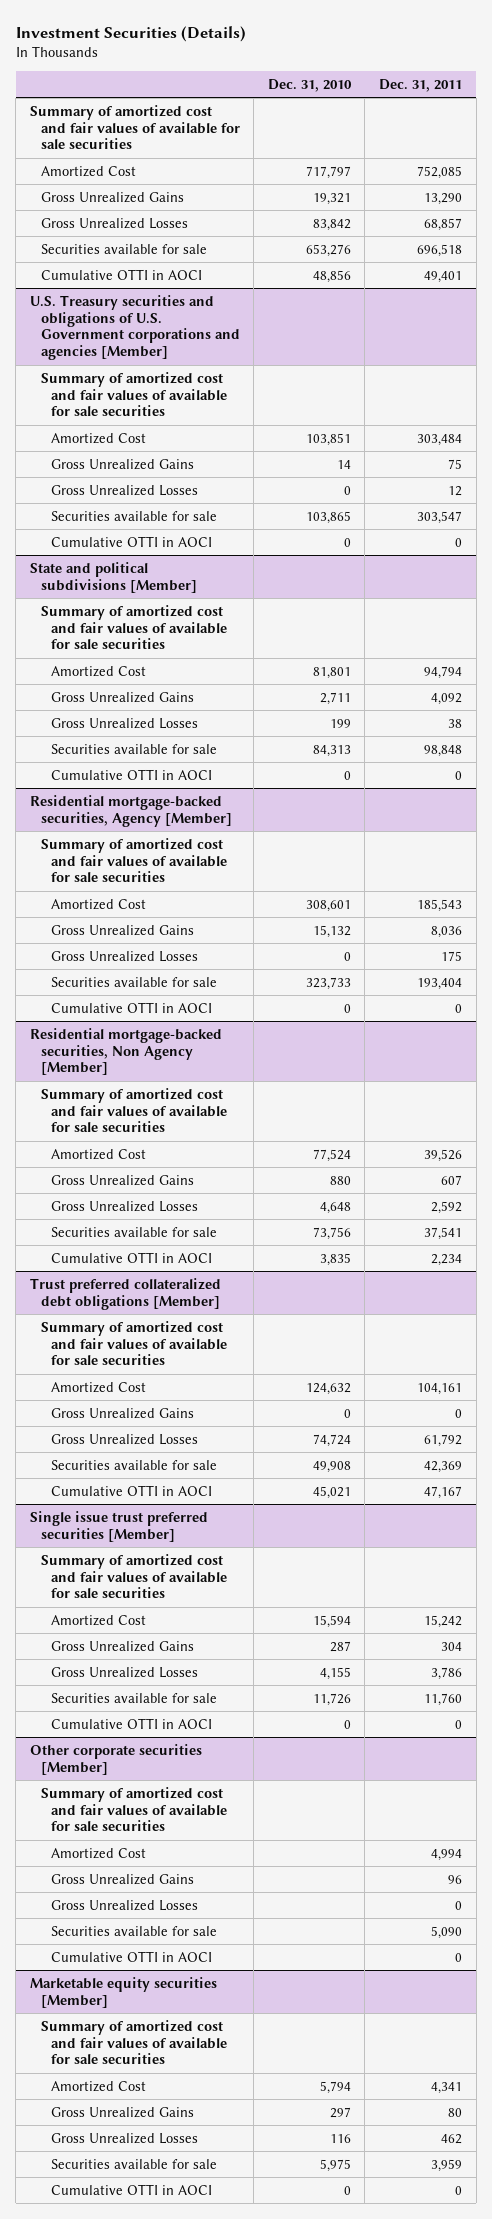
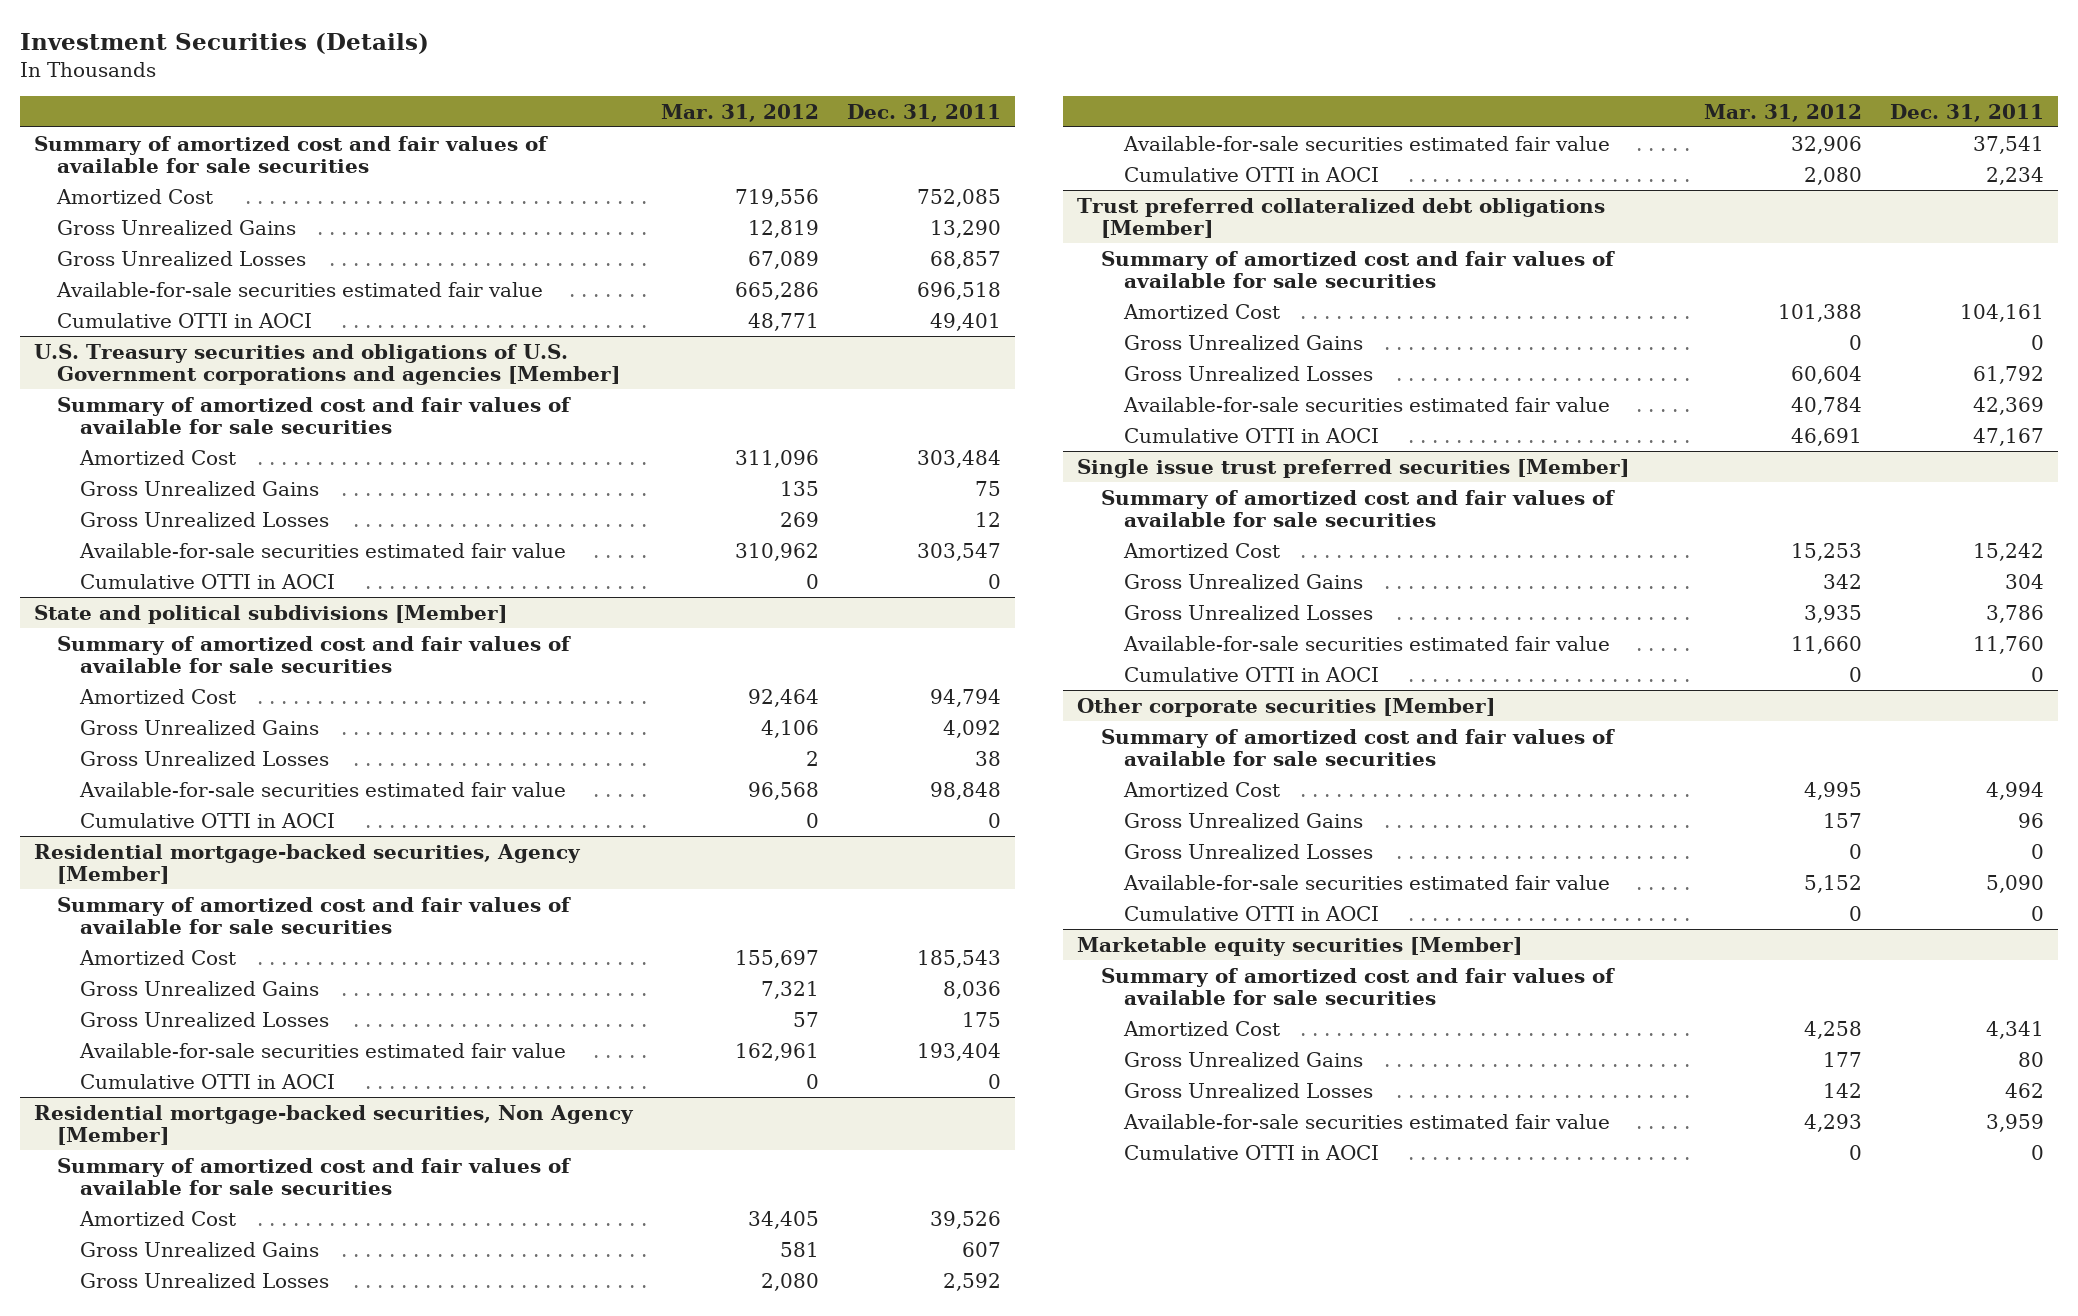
[267,78,352,92] Dec. 31, 2010 -> none
none -> [660,103,819,122] Mar. 31, 2012
[40,243,207,254] Securities available for sale -> [56,281,544,297] Available-for-sale securities estimated fair value
[51,510,218,521] Securities available for sale -> [79,542,567,558] Available-for-sale securities estimated fair value
[51,743,218,754] Securities available for sale -> [79,781,567,797] Available-for-sale securities estimated fair value
[51,976,218,987] Securities available for sale -> [79,1042,567,1058] Available-for-sale securities estimated fair value
[51,1226,218,1237] Securities available for sale -> [1123,135,1611,151] Available-for-sale securities estimated fair value
[51,1459,218,1470] Securities available for sale -> [1123,396,1611,412] Available-for-sale securities estimated fair value
[51,1692,218,1703] Securities available for sale -> [1123,635,1611,651] Available-for-sale securities estimated fair value
[51,1925,218,1936] Securities available for sale -> [1123,874,1611,890] Available-for-sale securities estimated fair value
[51,2158,218,2169] Securities available for sale -> [1123,1113,1611,1129] Available-for-sale securities estimated fair value

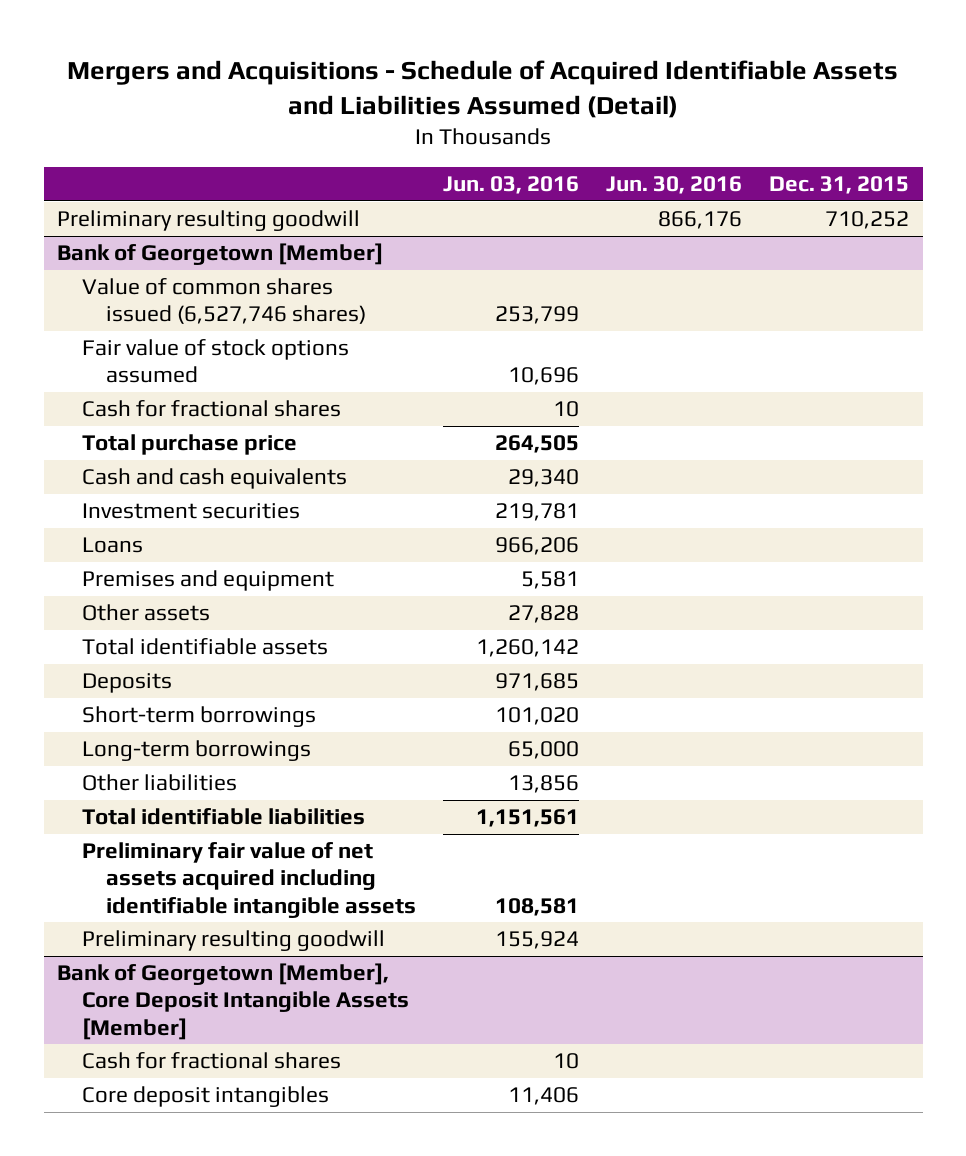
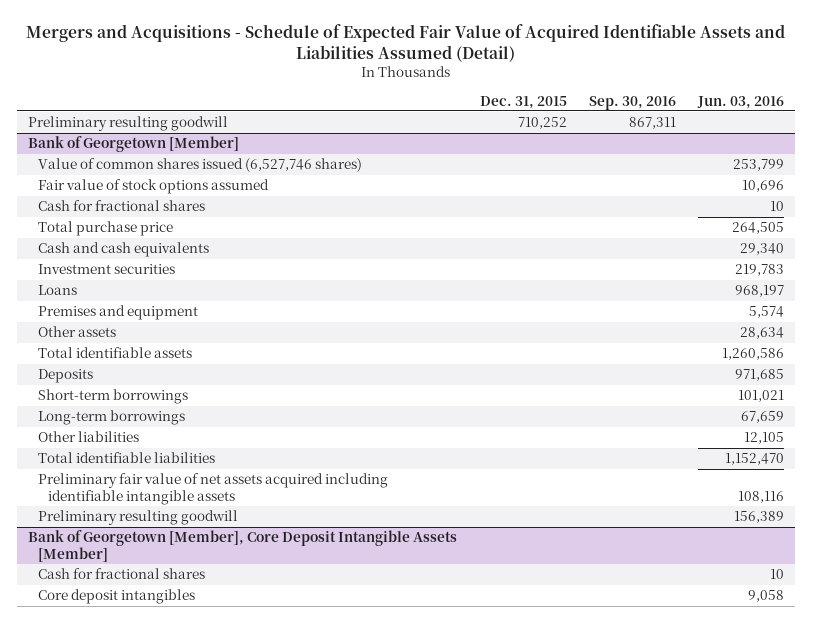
[67,59,899,118] Mergers and Acquisitions - Schedule of Acquired Identifiable Assets and Liabilities Assumed (Detail) -> [26,24,786,62] Mergers and Acquisitions - Schedule of Expected Fair Value of Acquired Identifiable Assets and Liabilities Assumed (Detail)
[606,176,743,195] Jun. 30, 2016 -> none
none -> [589,95,677,110] Sep. 30, 2016
[495,503,580,522] 219,781 -> [735,264,785,277] 219,783
[495,537,580,556] 966,206 -> [735,285,785,298] 968,197
[521,571,580,590] 5,581 -> [749,306,785,319] 5,574
[508,605,580,624] 27,828 -> [740,327,785,340] 28,634
[476,639,580,658] 1,260,142 -> [722,348,785,361] 1,260,586
[495,707,580,726] 101,020 -> [738,390,785,403] 101,021
[508,741,580,760] 65,000 -> [741,411,785,424] 67,659
[508,775,580,794] 13,856 -> [744,432,785,445] 12,105
[476,809,580,828] 1,151,561 -> [725,453,785,466] 1,152,470
[495,897,580,916] 108,581 -> [738,490,785,503] 108,116
[495,931,580,950] 155,924 -> [734,511,785,524] 156,389
[508,1087,580,1106] 11,406 -> [748,590,785,603] 9,058

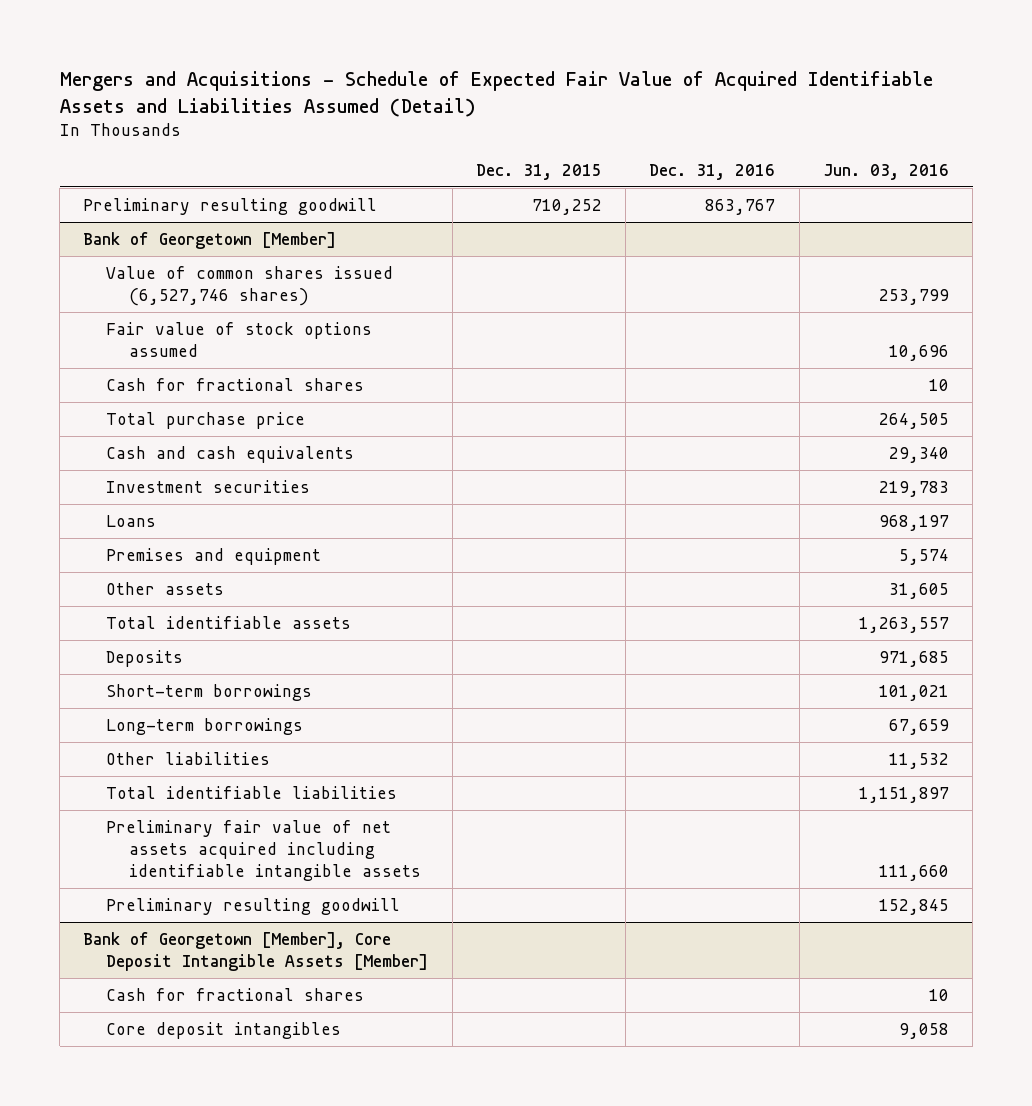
[589,95,677,110] Sep. 30, 2016 -> none
none -> [649,163,776,180] Dec. 31, 2016
[740,327,785,340] 28,634 -> [888,582,949,599] 31,605
[722,348,785,361] 1,260,586 -> [858,616,949,633] 1,263,557
[744,432,785,445] 12,105 -> [888,752,949,769] 11,532
[725,453,785,466] 1,152,470 -> [858,786,949,803] 1,151,897
[738,490,785,503] 108,116 -> [878,865,949,882] 111,660
[734,511,785,524] 156,389 -> [878,898,949,915] 152,845

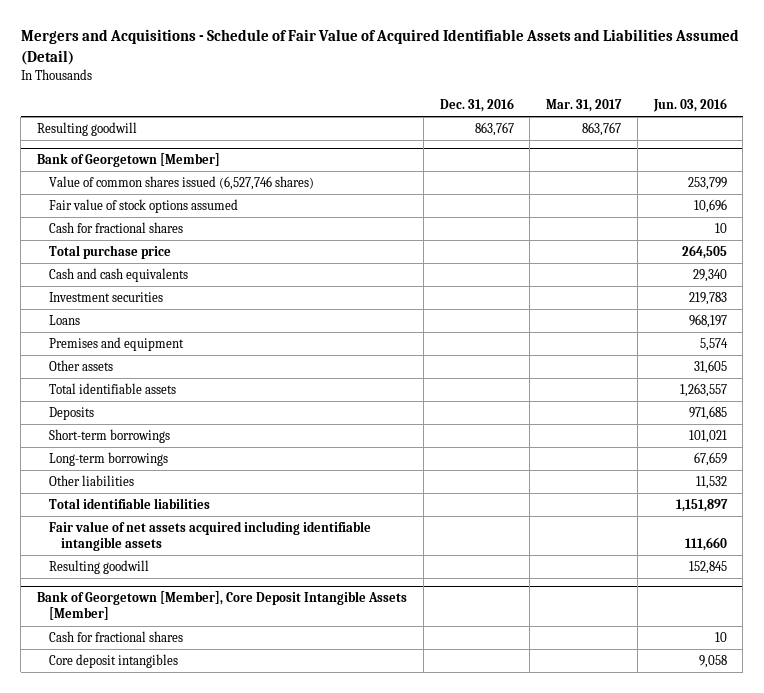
[59,71,933,117] Mergers and Acquisitions - Schedule of Expected Fair Value of Acquired Identifiable Assets and Liabilities Assumed (Detail) -> [20,29,739,65] Mergers and Acquisitions - Schedule of Fair Value of Acquired Identifiable Assets and Liabilities Assumed (Detail)
[475,163,602,180] Dec. 31, 2015 -> none
none -> [546,98,623,112] Mar. 31, 2017
[83,197,378,215] Preliminary resulting goodwill -> [37,122,138,137] Resulting goodwill
[106,819,422,882] Preliminary fair value of net assets acquired including identifiable intangible assets -> [49,521,372,552] Fair value of net assets acquired including identifiable intangible assets
[106,897,401,915] Preliminary resulting goodwill -> [49,560,150,575] Resulting goodwill

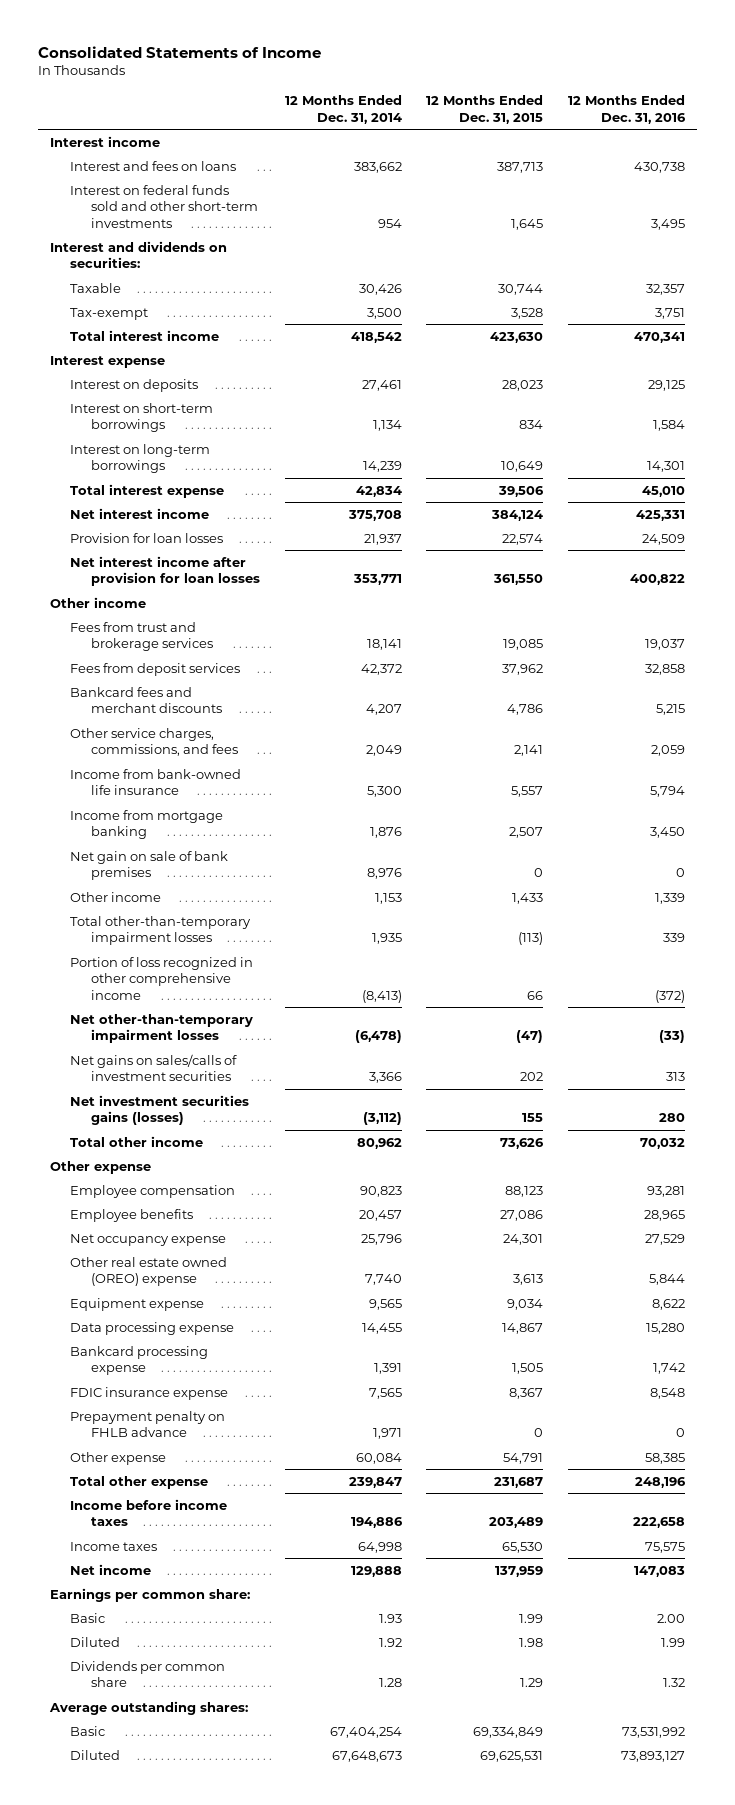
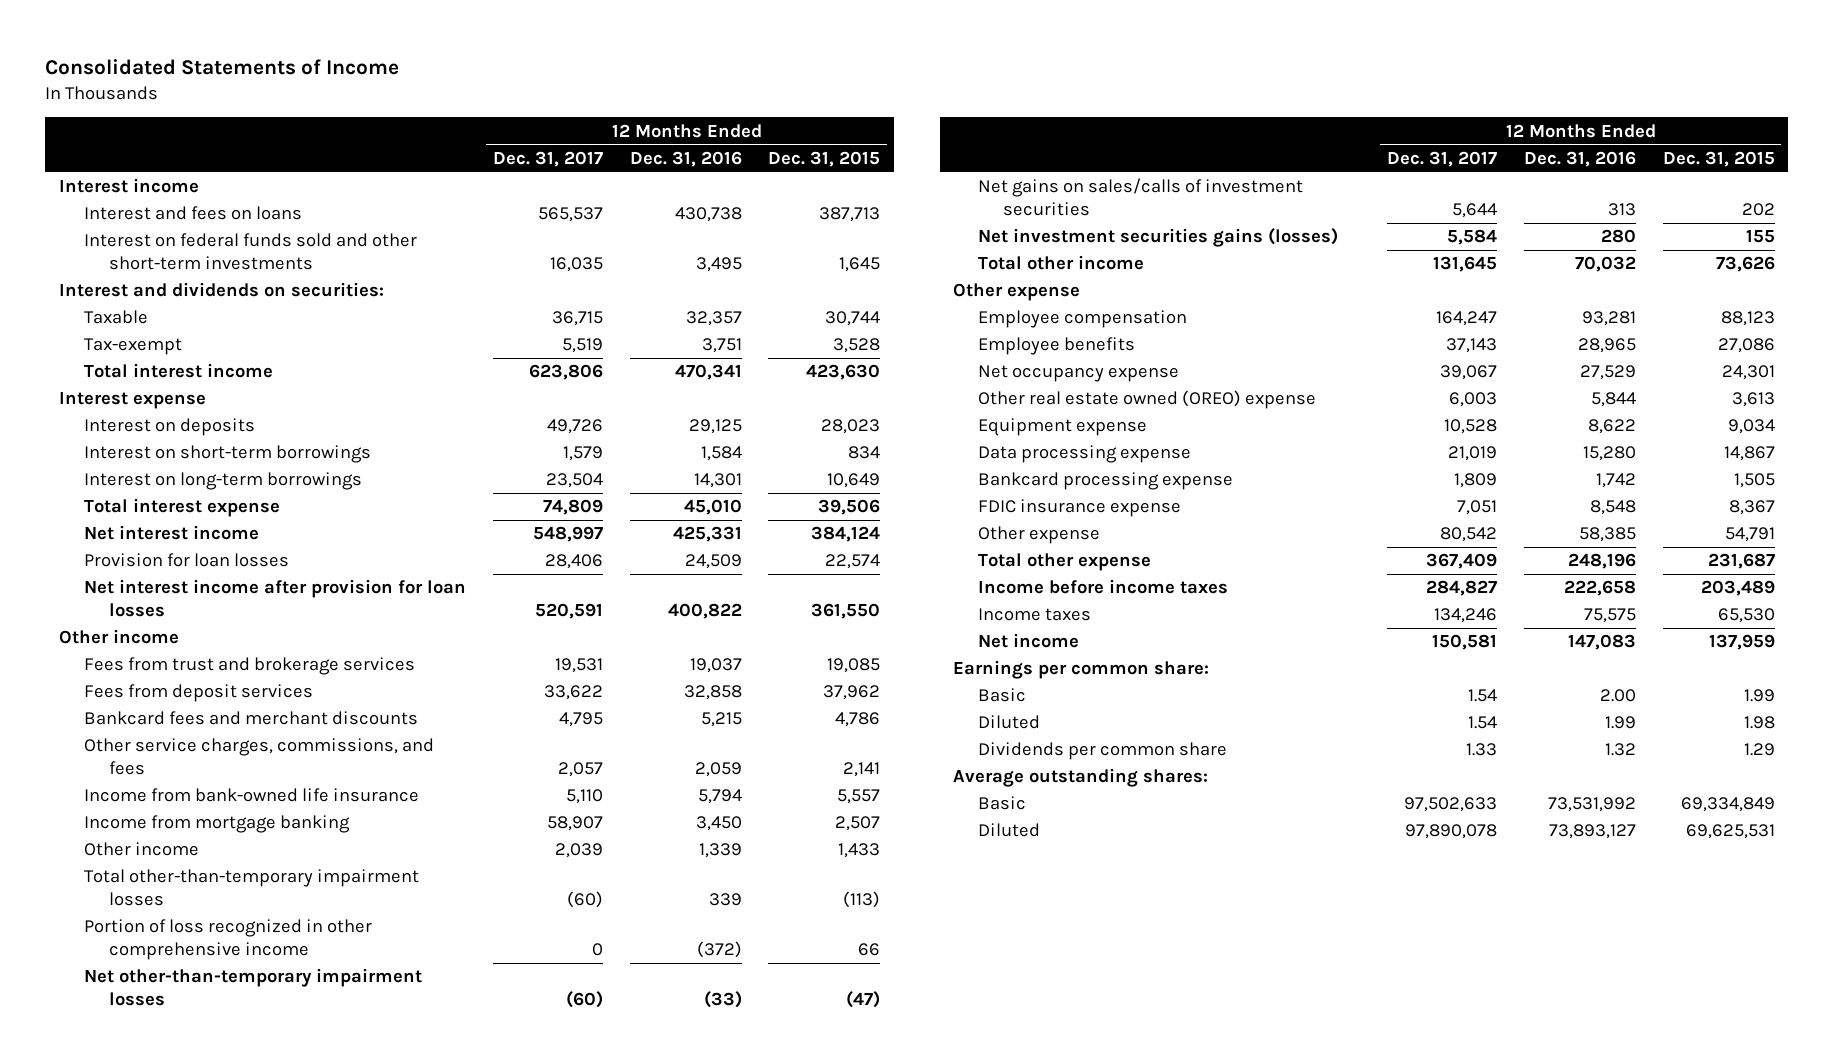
[284,95,402,124] 12 Months Ended Dec. 31, 2014 -> none
none -> [492,151,603,168] Dec. 31, 2017
[70,850,229,881] Net gain on sale of bank premises -> none
[70,1410,226,1438] Prepayment penalty on FHLB advance -> none

